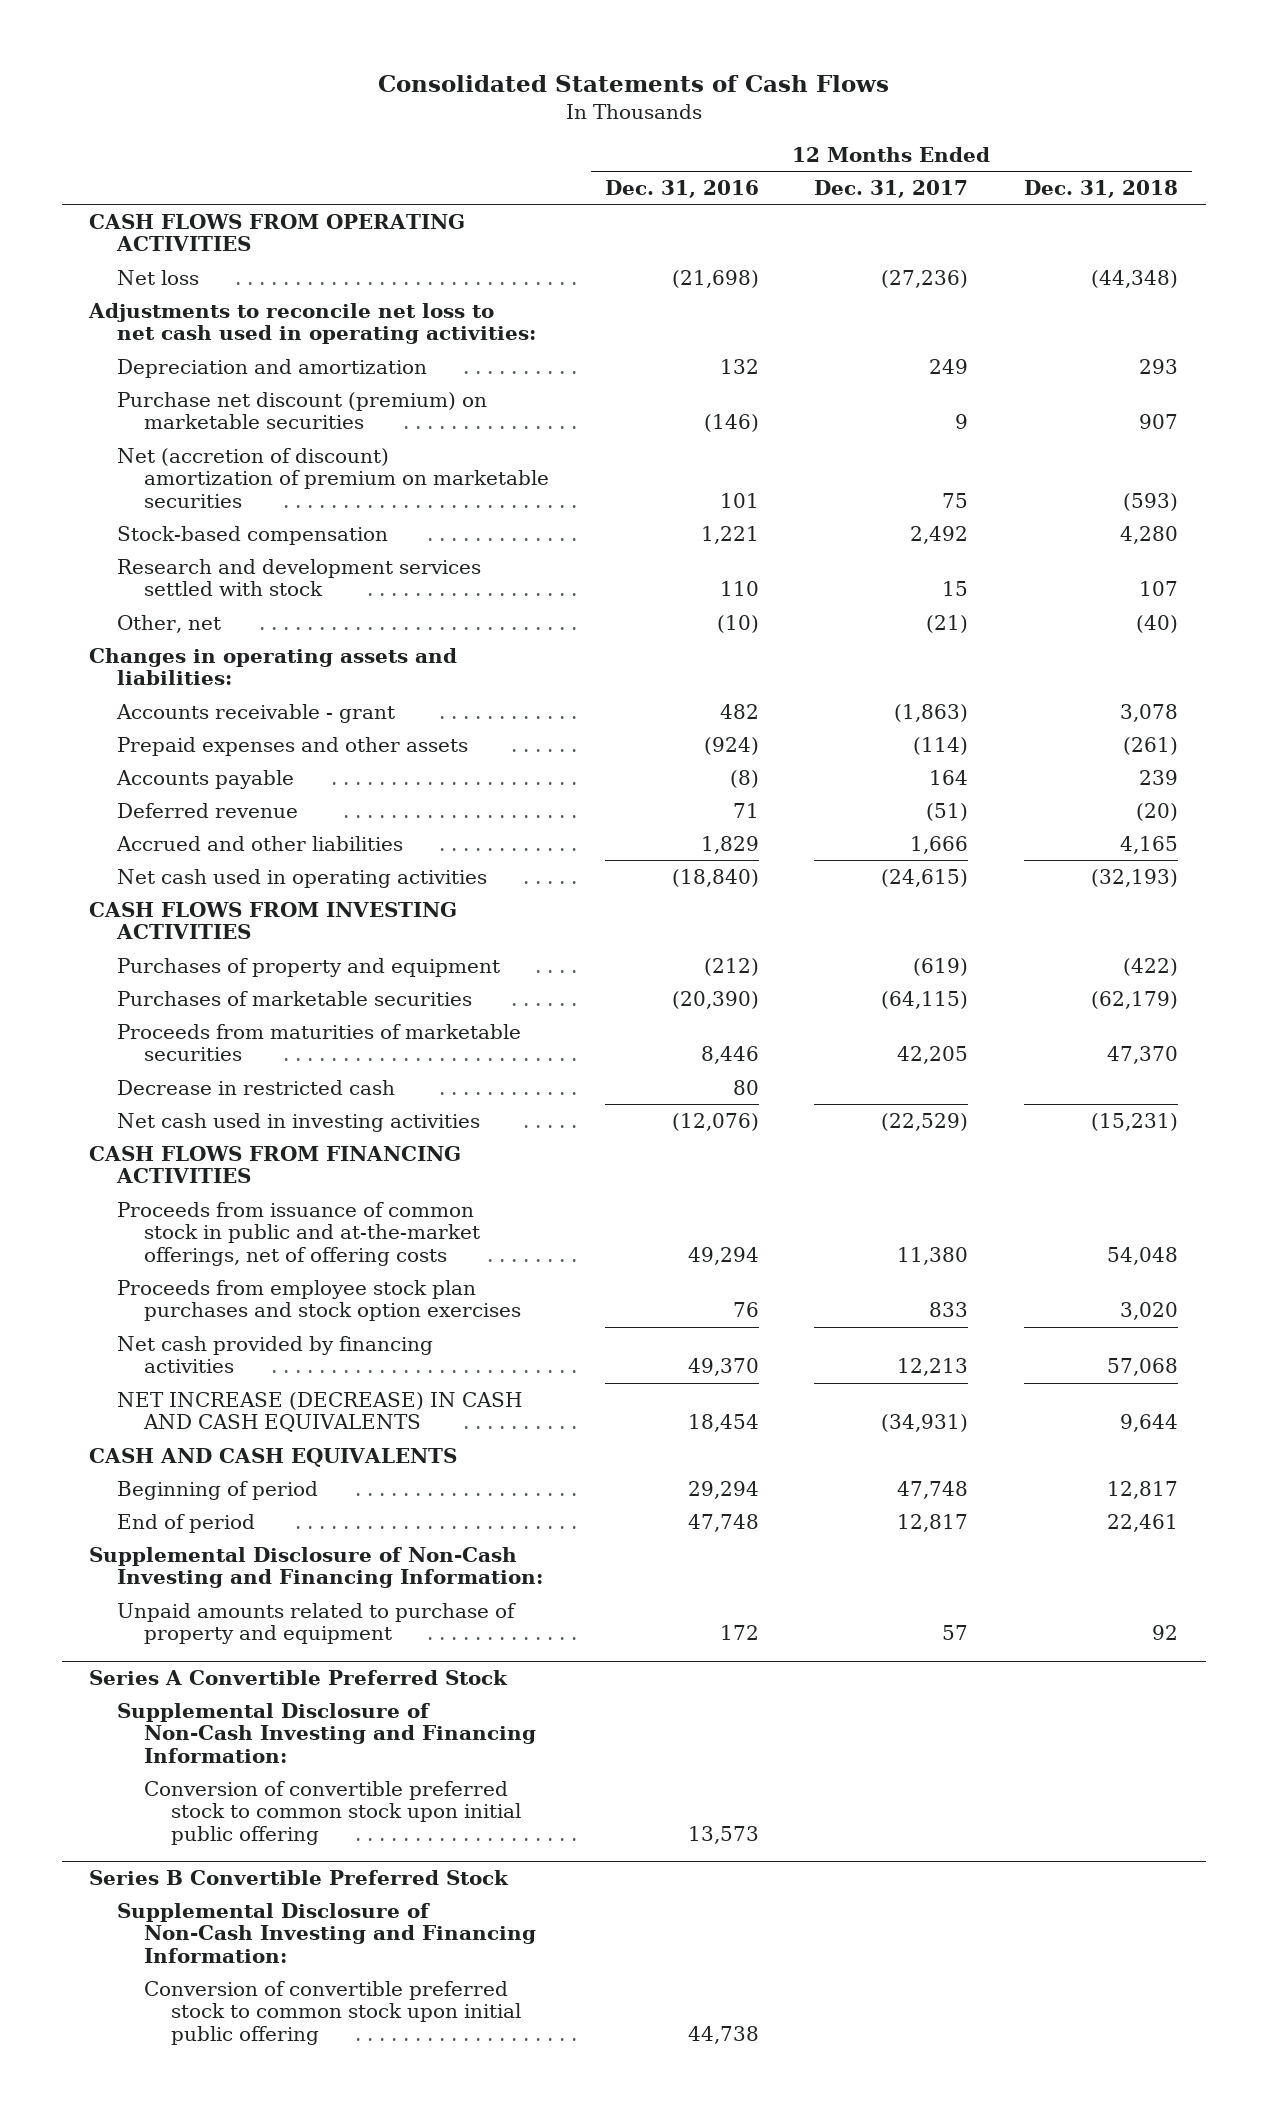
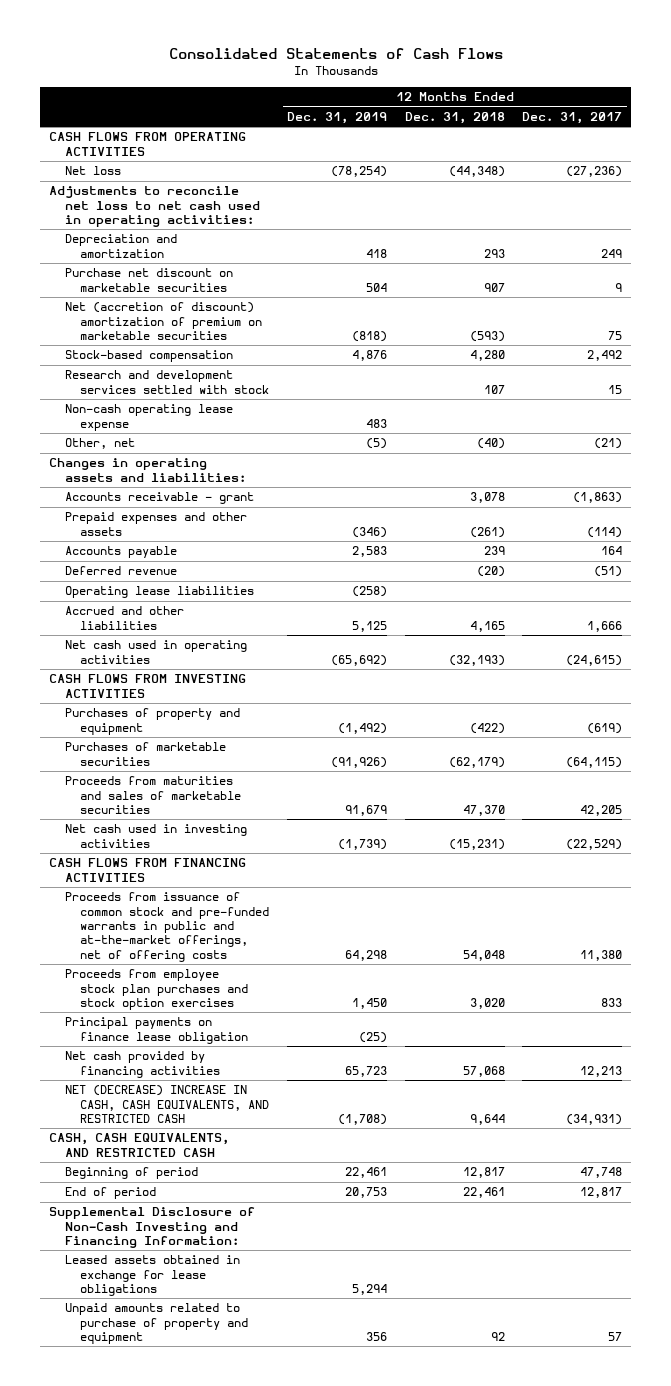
[604,180,759,199] Dec. 31, 2016 -> none
none -> [287,112,388,125] Dec. 31, 2019
[116,391,487,430] Purchase net discount (premium) on marketable securities -> [64,268,233,292] Purchase net discount on marketable securities
none -> [64,404,233,431] Non-cash operating lease expense
none -> [64,586,254,599] Operating lease liabilities
[116,1079,395,1095] Decrease in restricted cash -> none
[116,1023,521,1062] Proceeds from maturities of marketable securities -> [64,776,242,815] Proceeds from maturities and sales of marketable securities
[116,1201,481,1267] Proceeds from issuance of common stock in public and at-the-market offerings, net of offering costs -> [64,892,270,962] Proceeds from issuance of common stock and pre-funded warrants in public and at-the-market offerings, net of offering costs
none -> [64,1017,249,1044] Principal payments on finance lease obligation
[116,1391,522,1433] NET INCREASE (DECREASE) IN CASH AND CASH EQUIVALENTS -> [64,1085,270,1124] NET (DECREASE) INCREASE IN CASH, CASH EQUIVALENTS, AND RESTRICTED CASH
[89,1447,458,1467] CASH AND CASH EQUIVALENTS -> [48,1133,229,1157] CASH, CASH EQUIVALENTS, AND RESTRICTED CASH
none -> [64,1255,240,1297] Leased assets obtained in exchange for lease obligations
[89,1670,509,1686] Series A Convertible Preferred Stock -> none
[116,1702,537,1764] Supplemental Disclosure of Non-Cash Investing and Financing Information: -> none
[144,1780,522,1846] Conversion of convertible preferred stock to common stock upon initial public offering -> none
[89,1870,510,1886] Series B Convertible Preferred Stock -> none
[116,1902,537,1964] Supplemental Disclosure of Non-Cash Investing and Financing Information: -> none
[144,1980,522,2046] Conversion of convertible preferred stock to common stock upon initial public offering -> none

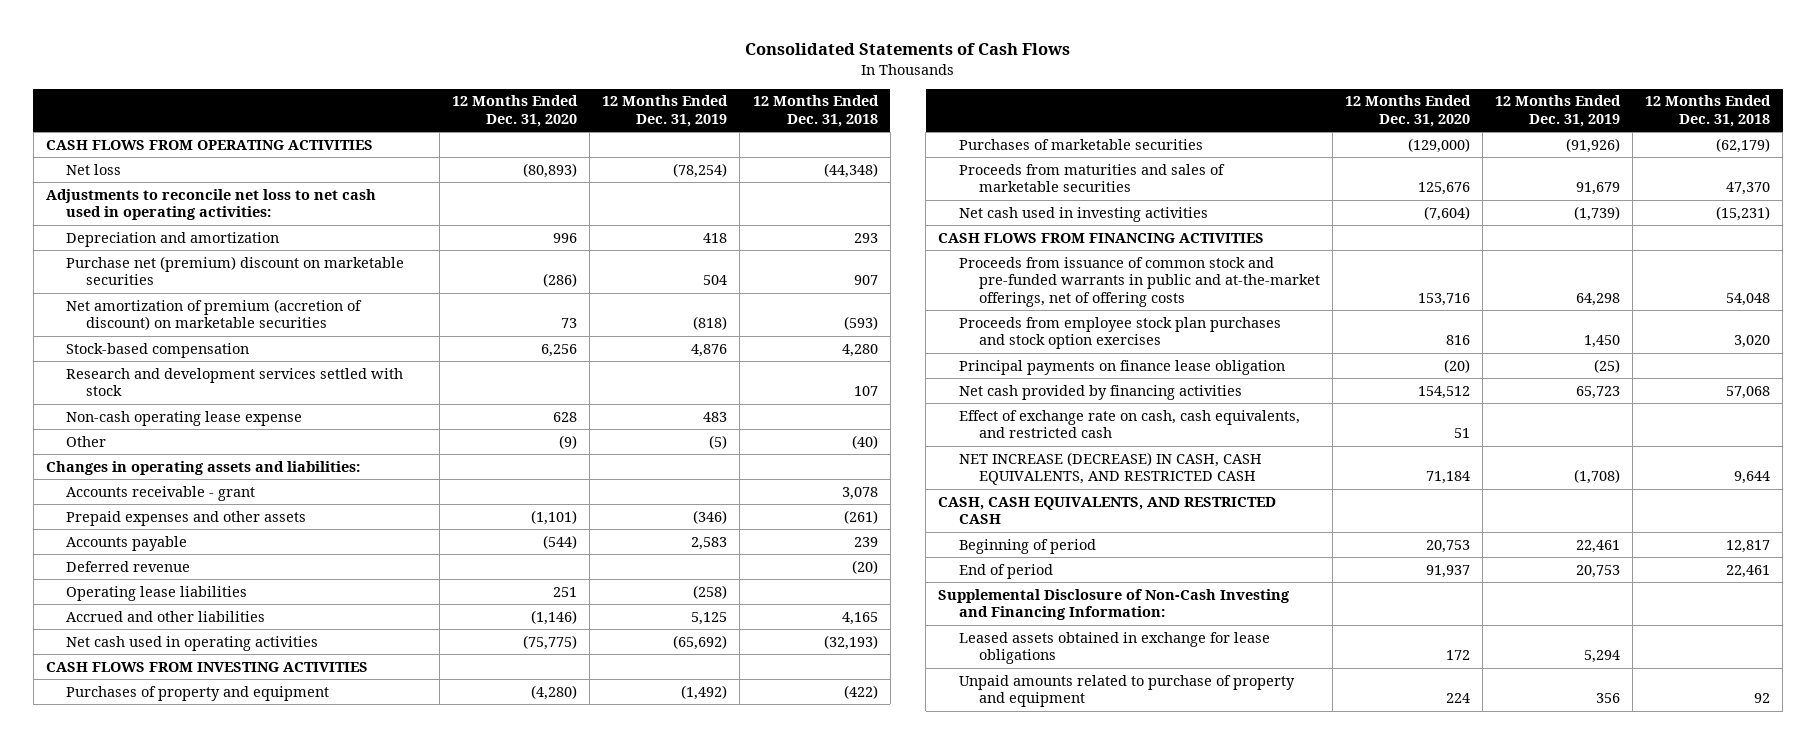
[522,112,623,125] Dec. 31, 2017 -> none
none -> [452,95,579,128] 12 Months Ended Dec. 31, 2020
[64,268,233,292] Purchase net discount on marketable securities -> [65,255,404,286] Purchase net (premium) discount on marketable securities
[64,302,263,341] Net (accretion of discount) amortization of premium on marketable securities -> [65,298,362,331] Net amortization of premium (accretion of discount) on marketable securities
[64,438,135,450] Other, net -> [65,435,106,447] Other
none -> [958,409,1300,439] Effect of exchange rate on cash, cash equivalents, and restricted cash
[64,1085,270,1124] NET (DECREASE) INCREASE IN CASH, CASH EQUIVALENTS, AND RESTRICTED CASH -> [958,451,1262,486] NET INCREASE (DECREASE) IN CASH, CASH EQUIVALENTS, AND RESTRICTED CASH

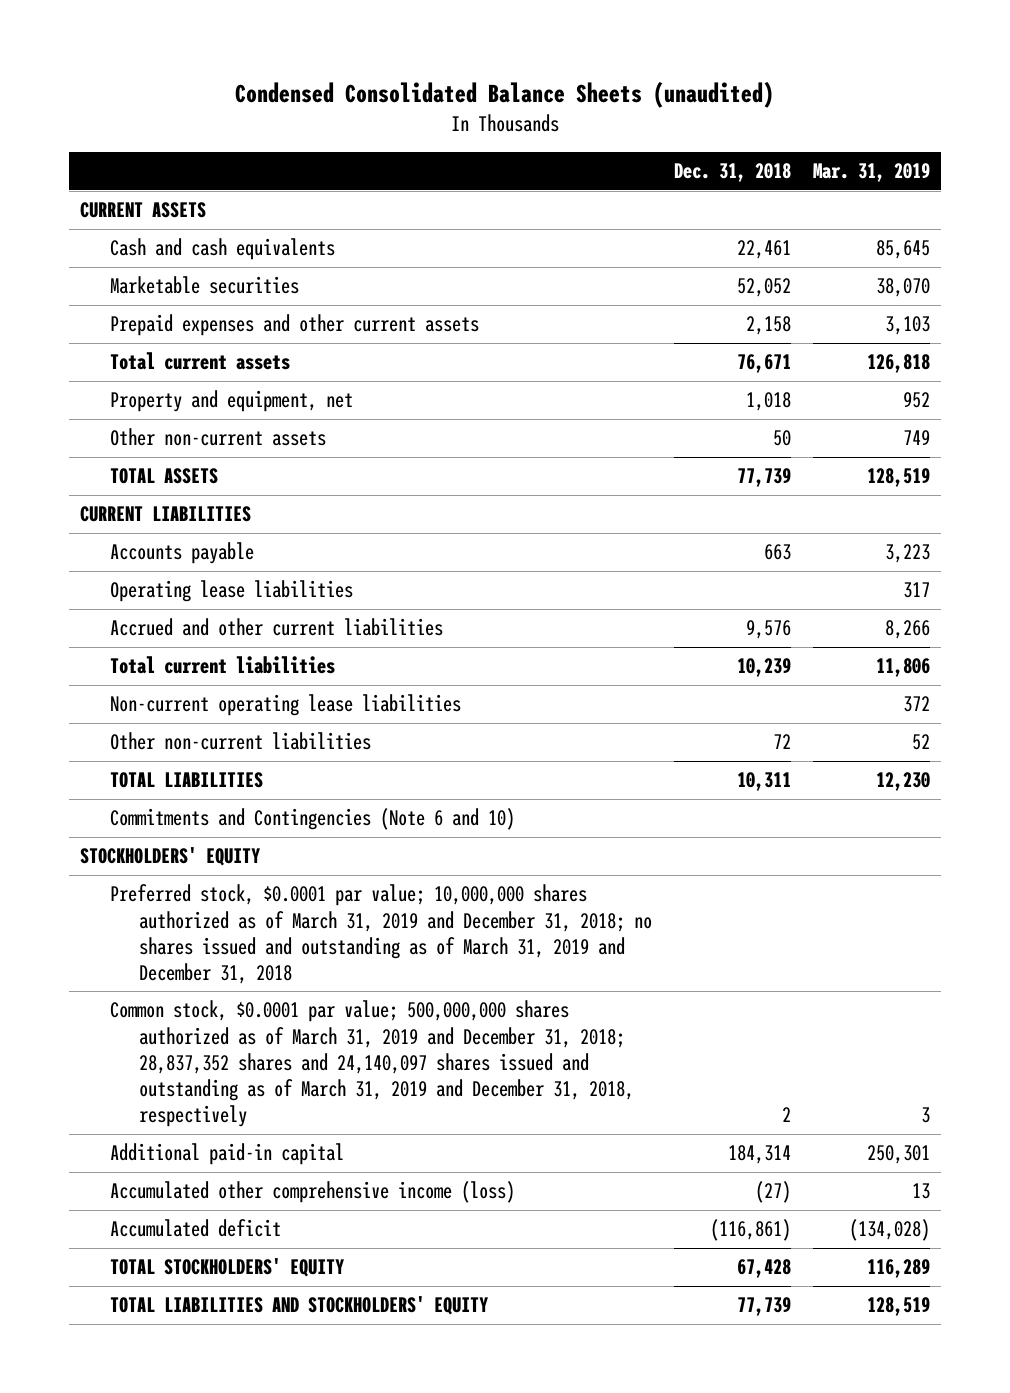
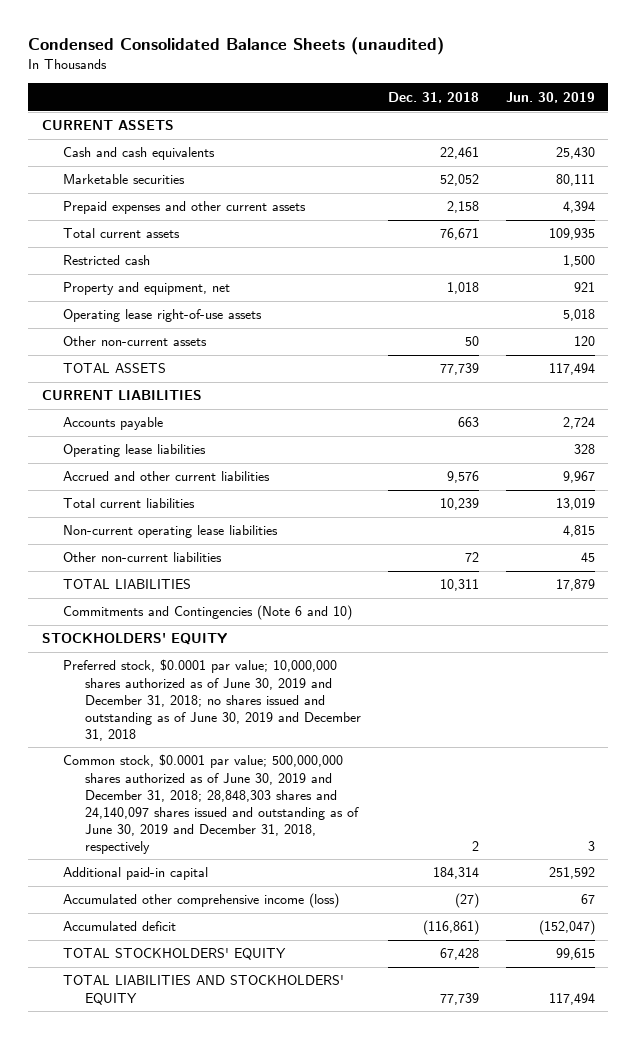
[812,163,930,183] Mar. 31, 2019 -> none
none -> [505,91,595,103] Jun. 30, 2019
none -> [63,255,151,266] Restricted cash
none -> [63,309,263,323] Operating lease right-of-use assets
[109,884,653,984] Preferred stock, $0.0001 par value; 10,000,000 shares authorized as of March 31, 2019 and December 31, 2018; no shares issued and outstanding as of March 31, 2019 and December 31, 2018 -> [63,659,362,741] Preferred stock, $0.0001 par value; 10,000,000 shares authorized as of June 30, 2019 and December 31, 2018; no shares issued and outstanding as of June 30, 2019 and December 31, 2018
[109,1000,635,1128] Common stock, $0.0001 par value; 500,000,000 shares authorized as of March 31, 2019 and December 31, 2018; 28,837,352 shares and 24,140,097 shares issued and outstanding as of March 31, 2019 and December 31, 2018, respectively -> [63,754,360,854] Common stock, $0.0001 par value; 500,000,000 shares authorized as of June 30, 2019 and December 31, 2018; 28,848,303 shares and 24,140,097 shares issued and outstanding as of June 30, 2019 and December 31, 2018, respectively

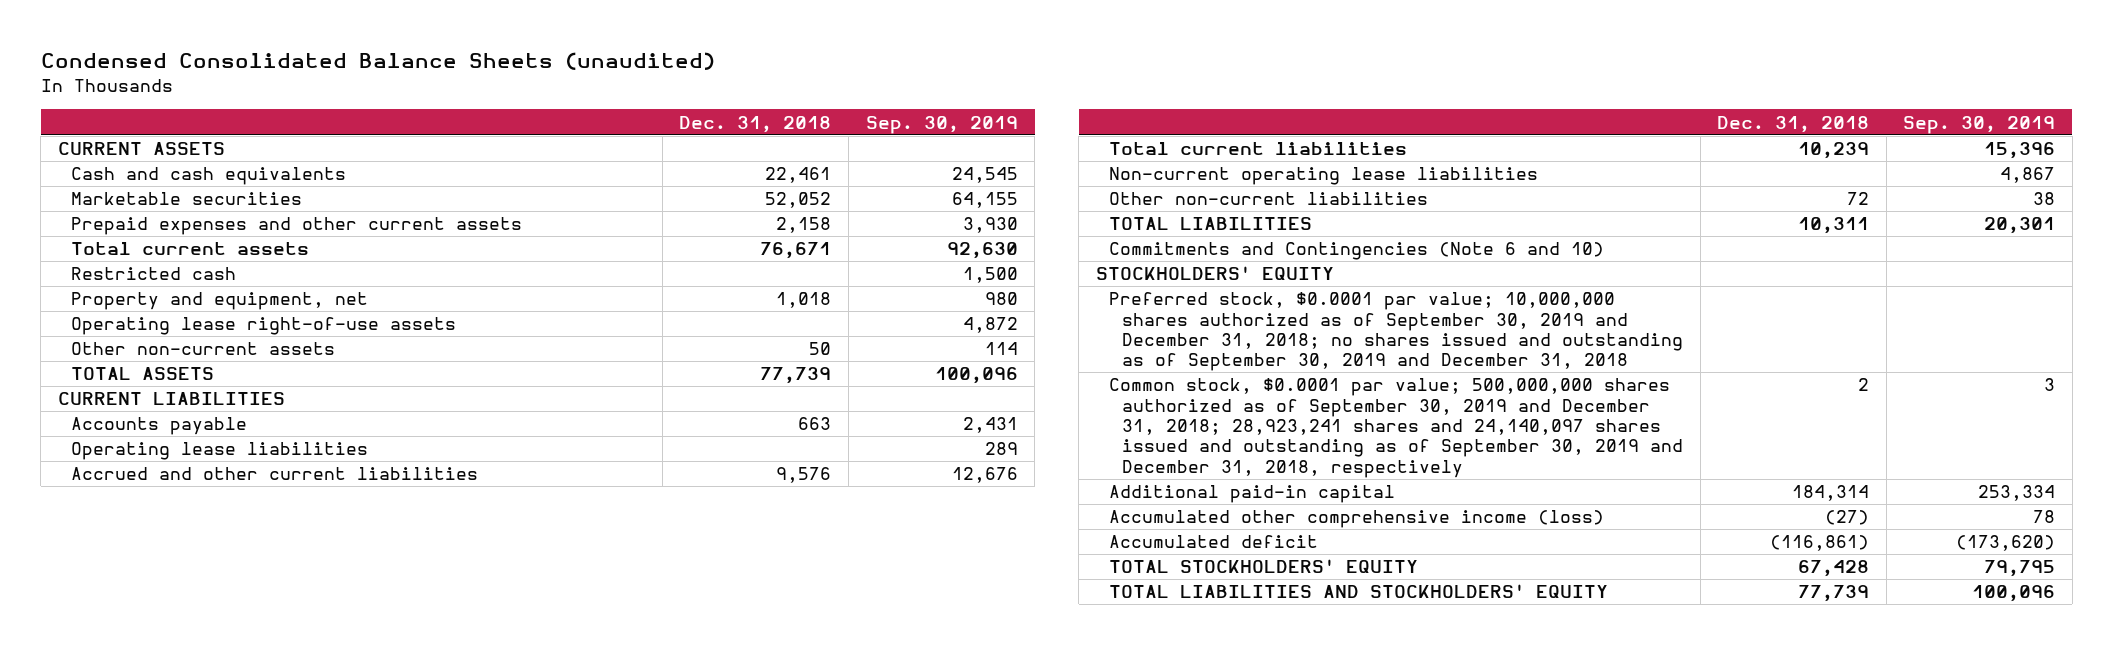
[505,91,595,103] Jun. 30, 2019 -> none
none -> [865,115,1018,134] Sep. 30, 2019
[63,659,362,741] Preferred stock, $0.0001 par value; 10,000,000 shares authorized as of June 30, 2019 and December 31, 2018; no shares issued and outstanding as of June 30, 2019 and December 31, 2018 -> [1108,292,1683,372] Preferred stock, $0.0001 par value; 10,000,000 shares authorized as of September 30, 2019 and December 31, 2018; no shares issued and outstanding as of September 30, 2019 and December 31, 2018
[63,754,360,854] Common stock, $0.0001 par value; 500,000,000 shares authorized as of June 30, 2019 and December 31, 2018; 28,848,303 shares and 24,140,097 shares issued and outstanding as of June 30, 2019 and December 31, 2018, respectively -> [1108,378,1683,478] Common stock, $0.0001 par value; 500,000,000 shares authorized as of September 30, 2019 and December 31, 2018; 28,923,241 shares and 24,140,097 shares issued and outstanding as of September 30, 2019 and December 31, 2018, respectively

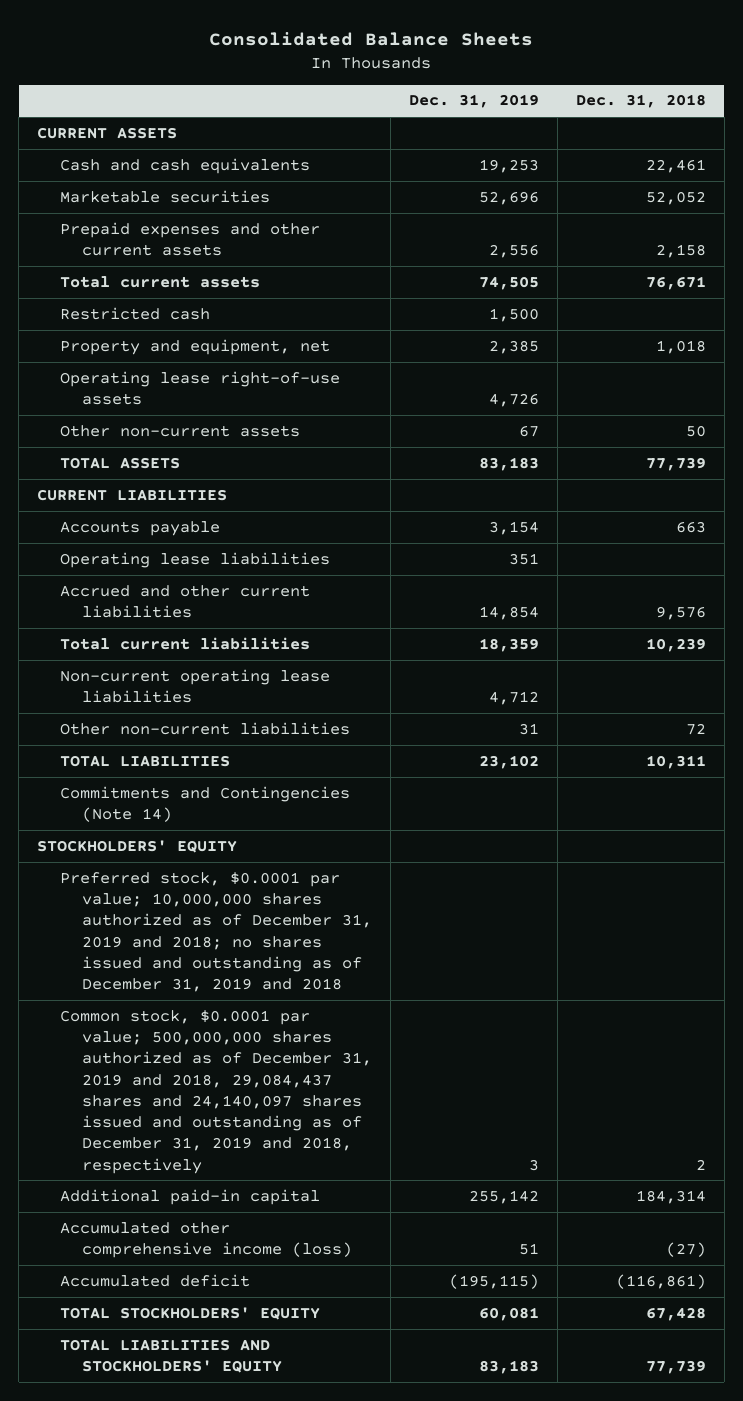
[40,52,715,71] Condensed Consolidated Balance Sheets (unaudited) -> [209,31,534,46] Consolidated Balance Sheets
[865,115,1018,134] Sep. 30, 2019 -> none
none -> [409,94,540,109] Dec. 31, 2019
[1108,242,1604,261] Commitments and Contingencies (Note 6 and 10) -> [59,785,350,823] Commitments and Contingencies (Note 14)
[1108,292,1683,372] Preferred stock, $0.0001 par value; 10,000,000 shares authorized as of September 30, 2019 and December 31, 2018; no shares issued and outstanding as of September 30, 2019 and December 31, 2018 -> [59,871,373,993] Preferred stock, $0.0001 par value; 10,000,000 shares authorized as of December 31, 2019 and 2018; no shares issued and outstanding as of December 31, 2019 and 2018
[1108,378,1683,478] Common stock, $0.0001 par value; 500,000,000 shares authorized as of September 30, 2019 and December 31, 2018; 28,923,241 shares and 24,140,097 shares issued and outstanding as of September 30, 2019 and December 31, 2018, respectively -> [59,1009,373,1174] Common stock, $0.0001 par value; 500,000,000 shares authorized as of December 31, 2019 and 2018, 29,084,437 shares and 24,140,097 shares issued and outstanding as of December 31, 2019 and 2018, respectively

